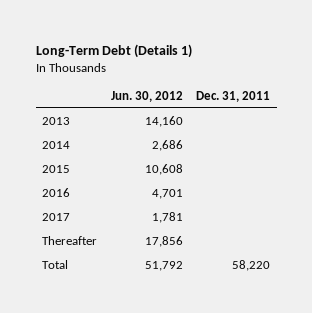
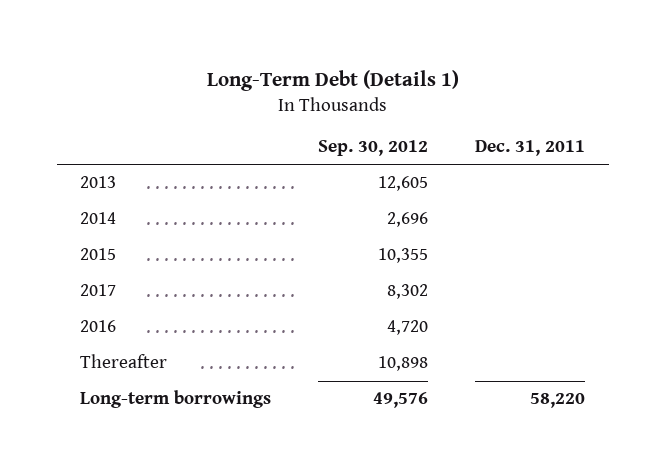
[110,90,183,102] Jun. 30, 2012 -> none
none -> [318,140,429,157] Sep. 30, 2012
[42,187,71,197] 2016 -> [80,320,117,333] 2016
[42,259,69,269] Total -> [80,390,272,409] Long-term borrowings

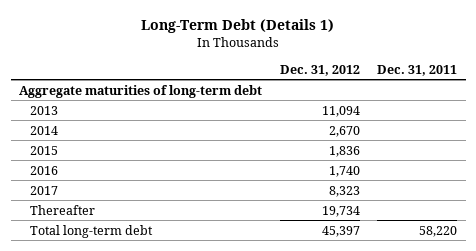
[318,140,429,157] Sep. 30, 2012 -> none
none -> [279,64,360,76] Dec. 31, 2012
none -> [19,84,263,98] Aggregate maturities of long-term debt
[80,284,117,297] 2017 -> [29,185,58,195] 2017
[80,390,272,409] Long-term borrowings -> [29,224,153,238] Total long-term debt

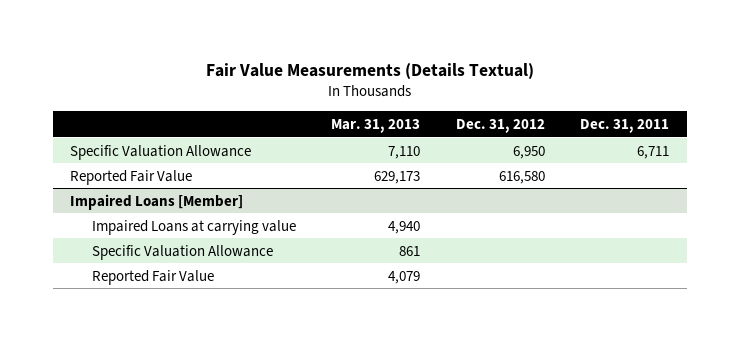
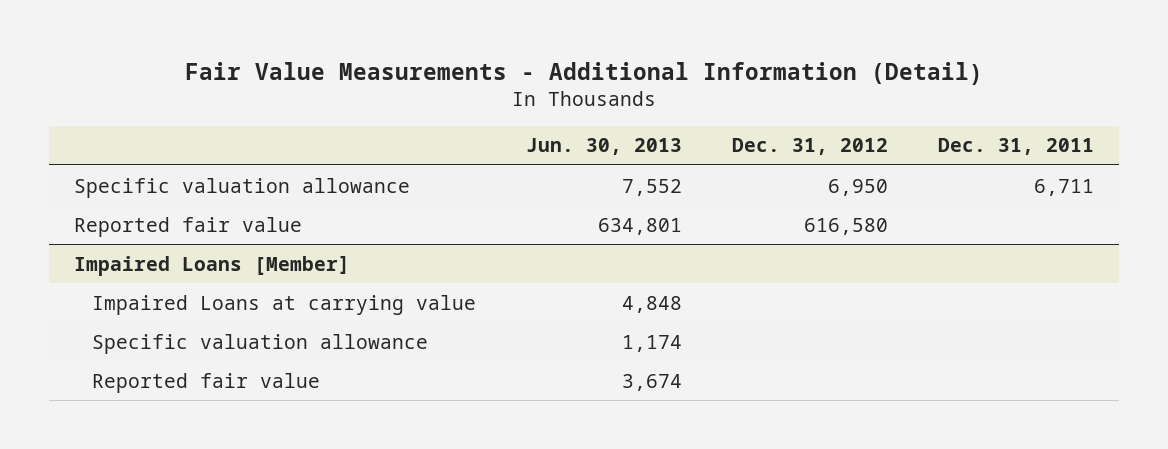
[205,63,534,80] Fair Value Measurements (Details Textual) -> [185,61,984,85] Fair Value Measurements - Additional Information (Detail)
[331,118,421,133] Mar. 31, 2013 -> none
none -> [525,138,682,156] Jun. 30, 2013
[70,144,252,160] Specific Valuation Allowance -> [74,177,411,198] Specific valuation allowance
[70,169,193,185] Reported Fair Value -> [74,216,303,237] Reported fair value
[92,244,274,260] Specific Valuation Allowance -> [91,333,428,354] Specific valuation allowance
[92,269,215,285] Reported Fair Value -> [91,372,320,393] Reported fair value

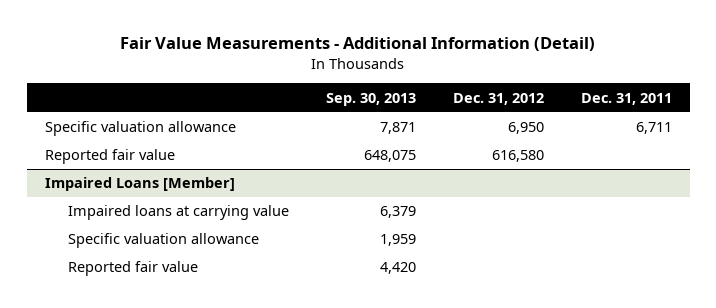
[525,138,682,156] Jun. 30, 2013 -> none
none -> [325,92,416,106] Sep. 30, 2013
[91,294,476,315] Impaired Loans at carrying value -> [68,205,290,221] Impaired loans at carrying value

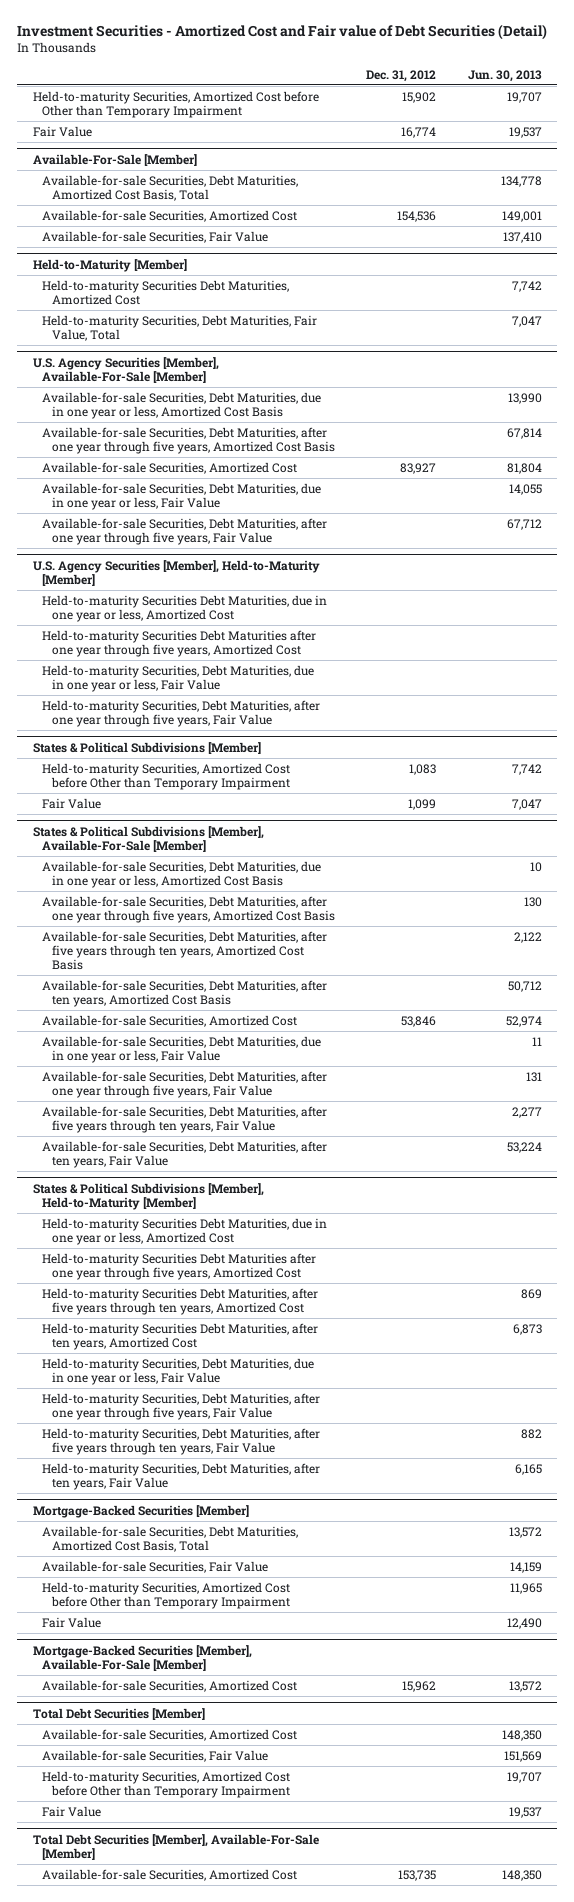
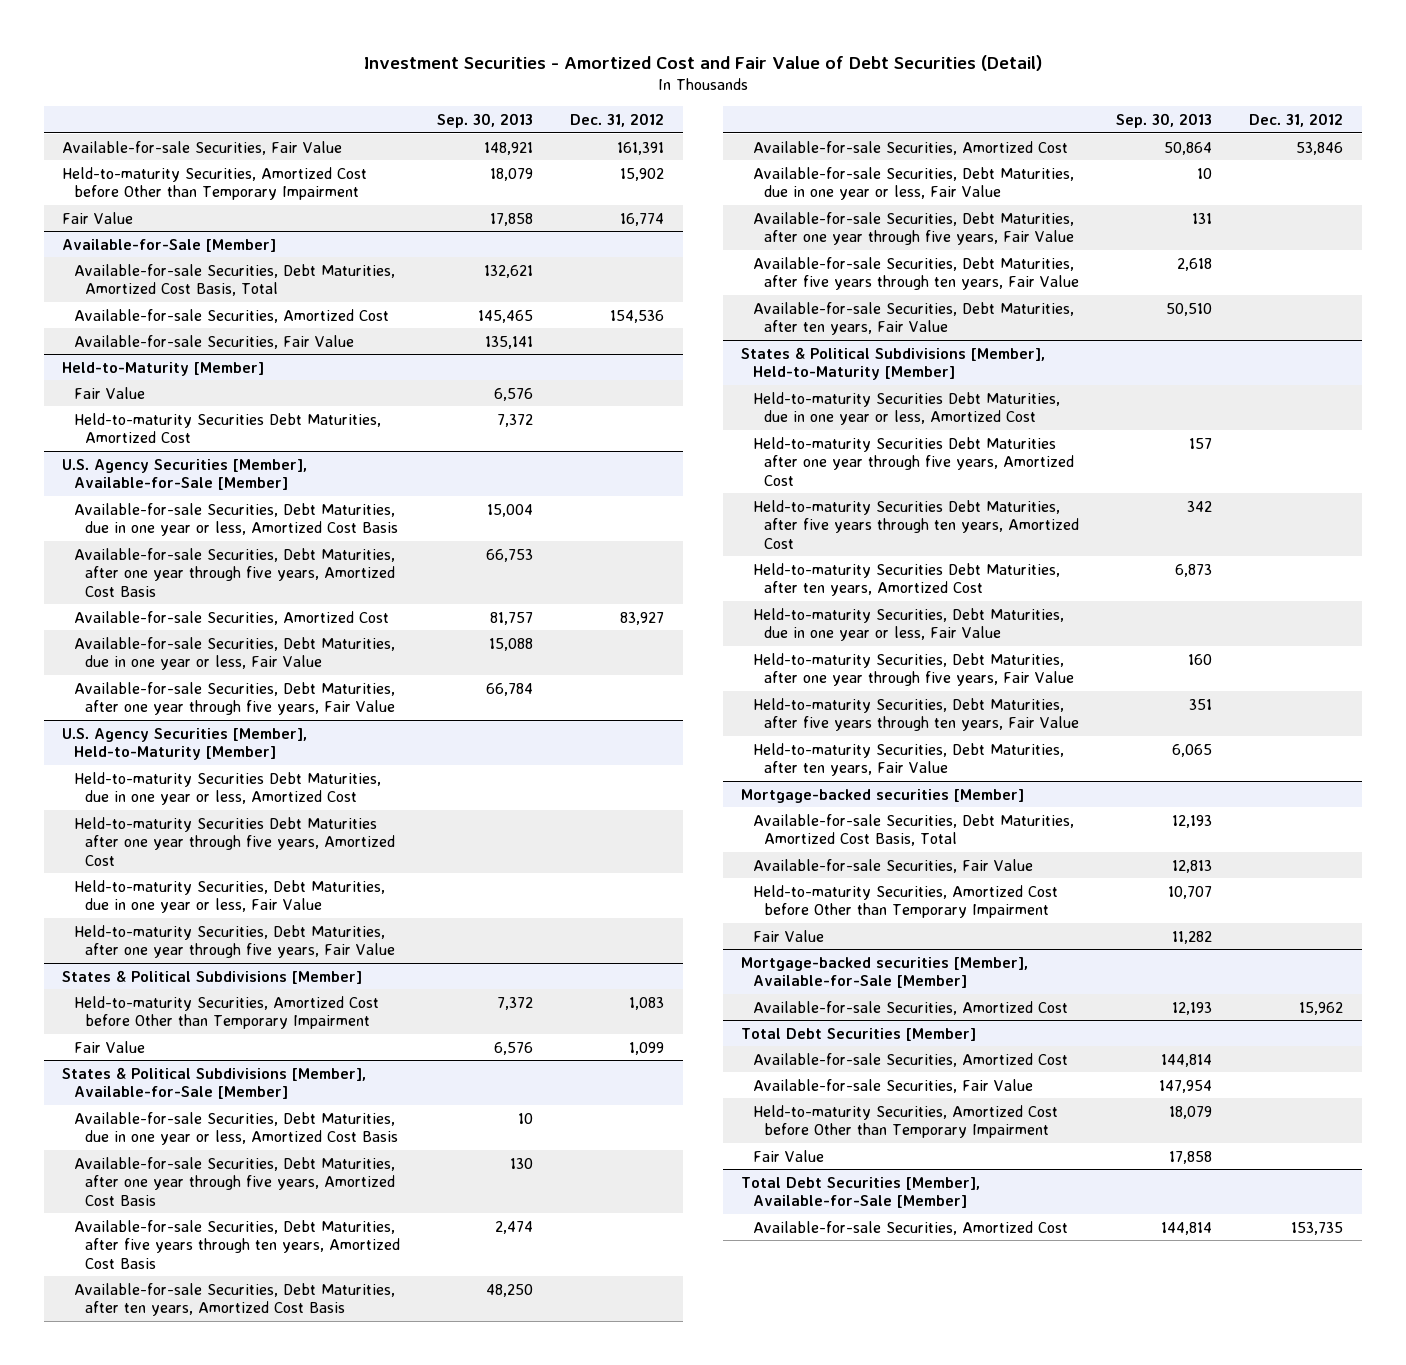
[17,23,548,40] Investment Securities - Amortized Cost and Fair value of Debt Securities (Detail) -> [363,54,1042,71] Investment Securities - Amortized Cost and Fair Value of Debt Securities (Detail)
[467,69,542,82] Jun. 30, 2013 -> none
none -> [437,112,534,128] Sep. 30, 2013
none -> [62,140,343,155] Available-for-sale Securities, Fair Value
[32,153,197,166] Available-For-Sale [Member] -> [62,238,277,252] Available-for-Sale [Member]
none -> [73,386,145,399] Fair Value
[42,314,318,341] Held-to-maturity Securities, Debt Maturities, Fair Value, Total -> none
[32,356,219,383] U.S. Agency Securities [Member], Available-For-Sale [Member] -> [62,458,308,491] U.S. Agency Securities [Member], Available-for-Sale [Member]
[32,825,264,852] States & Political Subdivisions [Member], Available-For-Sale [Member] -> [62,1066,367,1100] States & Political Subdivisions [Member], Available-for-Sale [Member]
[32,1504,249,1518] Mortgage-Backed Securities [Member] -> [741,788,1025,803] Mortgage-backed securities [Member]
[32,1644,252,1671] Mortgage-Backed Securities [Member], Available-For-Sale [Member] -> [741,956,1029,989] Mortgage-backed securities [Member], Available-for-Sale [Member]
[32,1833,319,1860] Total Debt Securities [Member], Available-For-Sale [Member] -> [741,1176,981,1209] Total Debt Securities [Member], Available-for-Sale [Member]

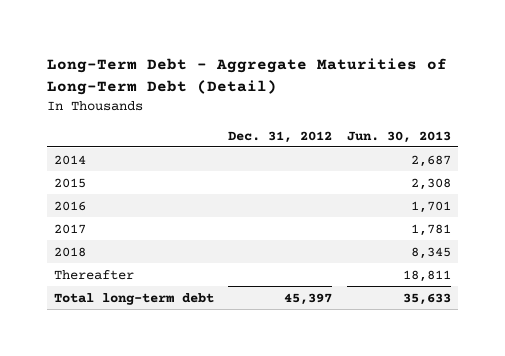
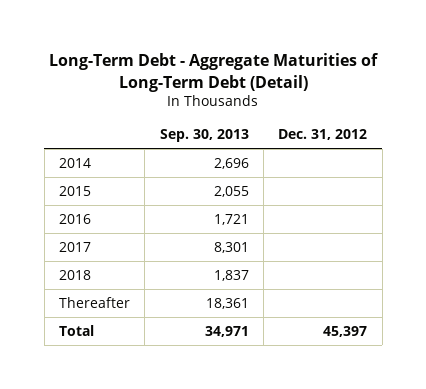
[346,130,451,143] Jun. 30, 2013 -> none
none -> [159,129,249,143] Sep. 30, 2013
[54,292,215,305] Total long-term debt -> [59,324,95,336] Total

